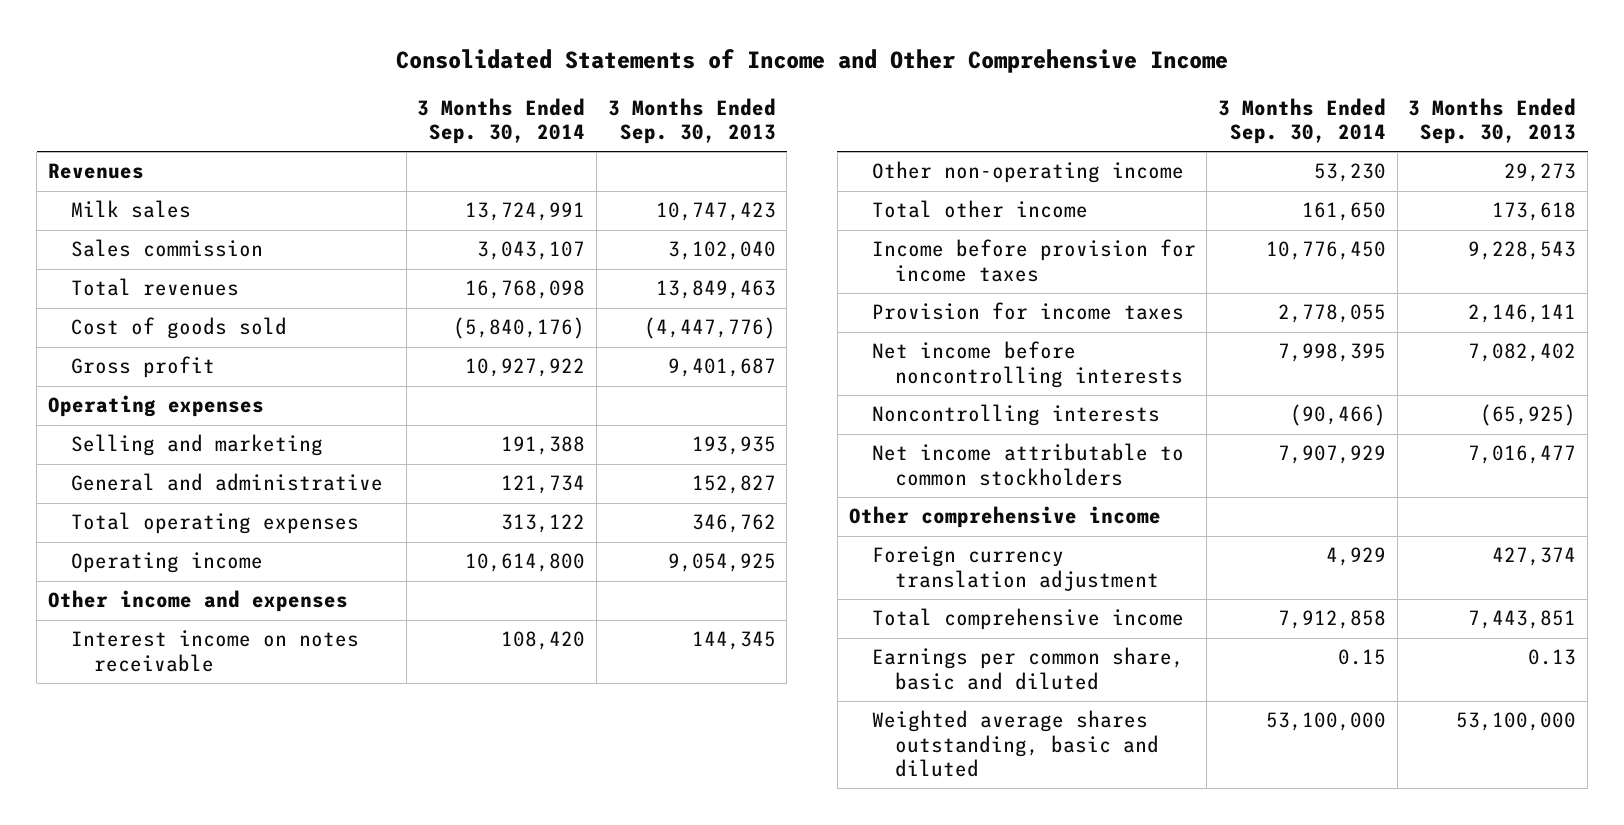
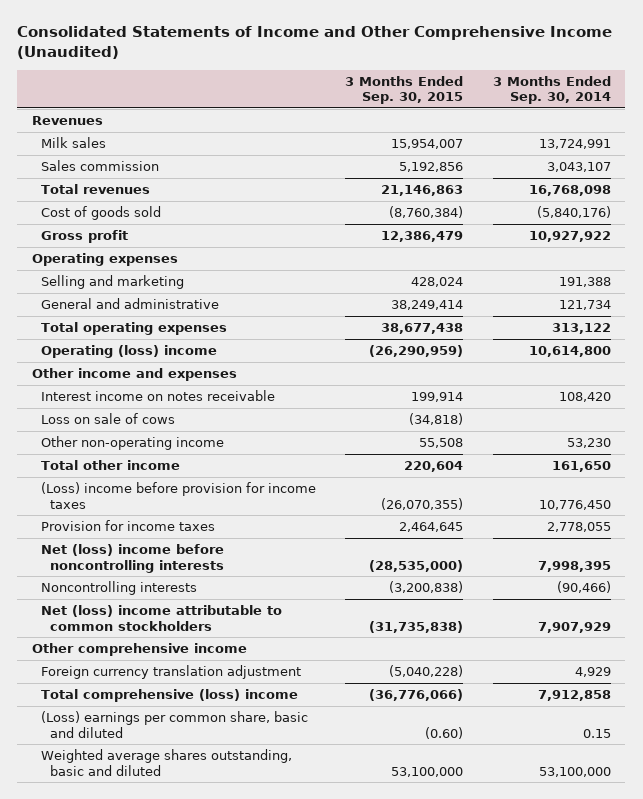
[396,49,1229,74] Consolidated Statements of Income and Other Comprehensive Income -> [17,26,613,60] Consolidated Statements of Income and Other Comprehensive Income (Unaudited)
[607,97,776,144] 3 Months Ended Sep. 30, 2013 -> none
none -> [345,75,464,105] 3 Months Ended Sep. 30, 2015
[70,552,263,574] Operating income -> [41,344,218,358] Operating (loss) income
none -> [41,412,176,424] Loss on sale of cows
[871,239,1196,282] Income before provision for income taxes -> [41,481,317,509] (Loss) income before provision for income taxes
[871,341,1183,388] Net income before noncontrolling interests -> [41,543,225,573] Net (loss) income before noncontrolling interests
[871,443,1184,486] Net income attributable to common stockholders -> [41,604,283,631] Net (loss) income attributable to common stockholders
[871,608,1184,631] Total comprehensive income -> [41,688,299,702] Total comprehensive (loss) income
[871,647,1184,690] Earnings per common share, basic and diluted -> [41,710,309,738] (Loss) earnings per common share, basic and diluted

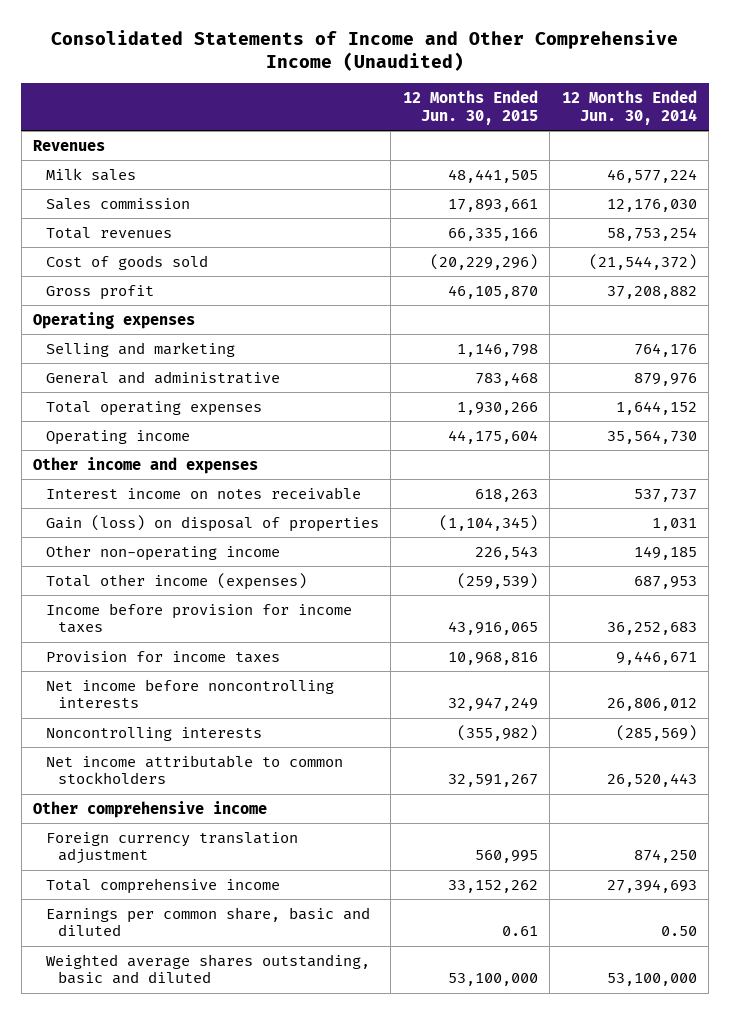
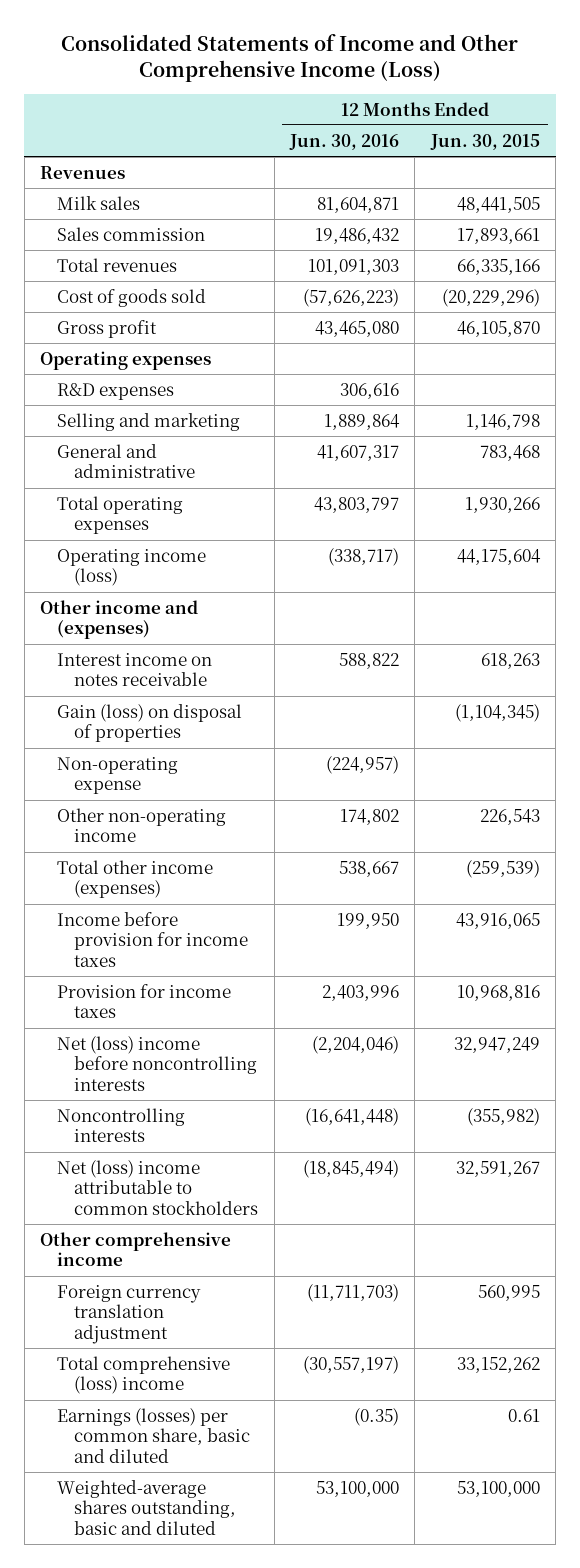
[51,29,679,72] Consolidated Statements of Income and Other Comprehensive Income (Unaudited) -> [61,33,519,82] Consolidated Statements of Income and Other Comprehensive Income (Loss)
[561,90,697,125] 12 Months Ended Jun. 30, 2014 -> none
none -> [289,133,400,150] Jun. 30, 2016
none -> [57,382,175,400] R&D expenses
[45,429,190,445] Operating income -> [57,548,207,587] Operating income (loss)
[33,456,259,474] Other income and expenses -> [40,599,199,640] Other income and (expenses)
none -> [57,756,179,795] Non-operating expense
[45,678,334,709] Net income before noncontrolling interests -> [57,1035,258,1091] Net (loss) income before noncontrolling interests
[45,754,343,785] Net income attributable to common stockholders -> [57,1159,259,1215] Net (loss) income attributable to common stockholders
[45,877,280,894] Total comprehensive income -> [57,1355,231,1395] Total comprehensive (loss) income
[45,906,370,937] Earnings per common share, basic and diluted -> [57,1407,251,1463] Earnings (losses) per common share, basic and diluted
[45,953,370,985] Weighted average shares outstanding, basic and diluted -> [57,1479,237,1535] Weighted-average shares outstanding, basic and diluted

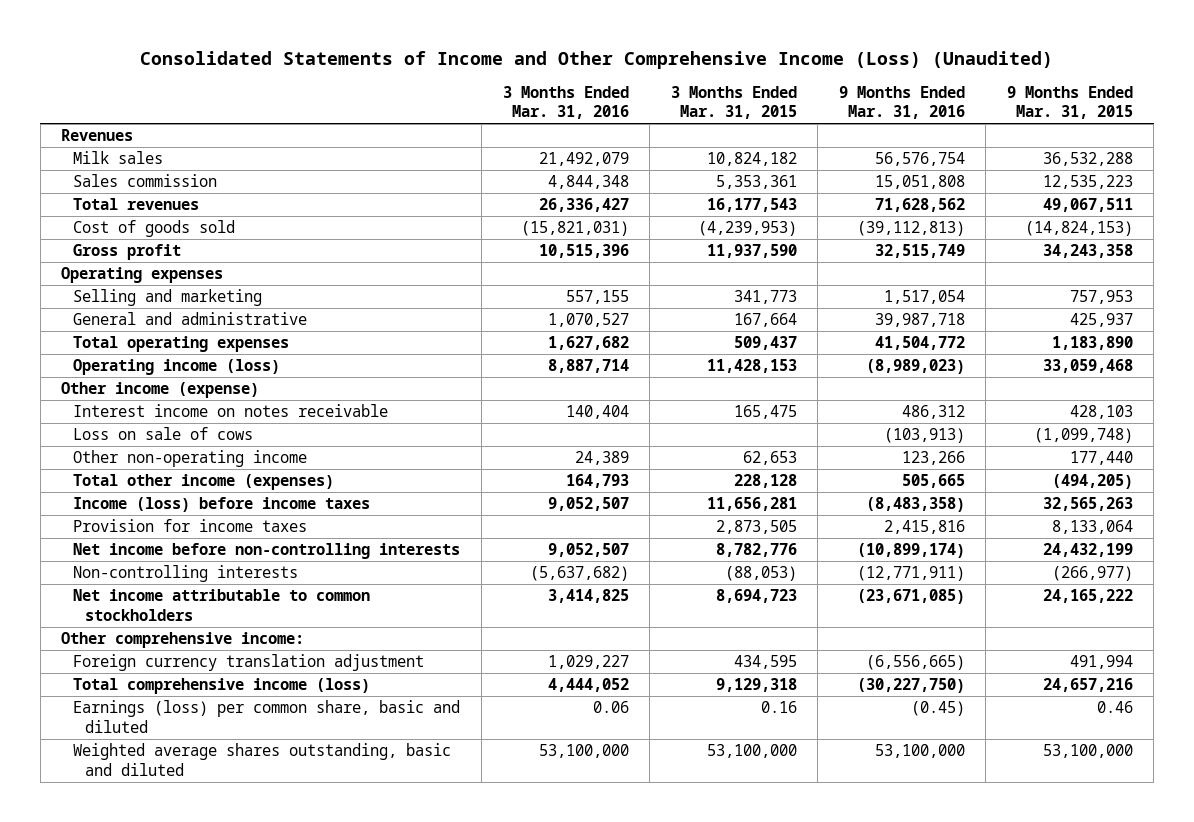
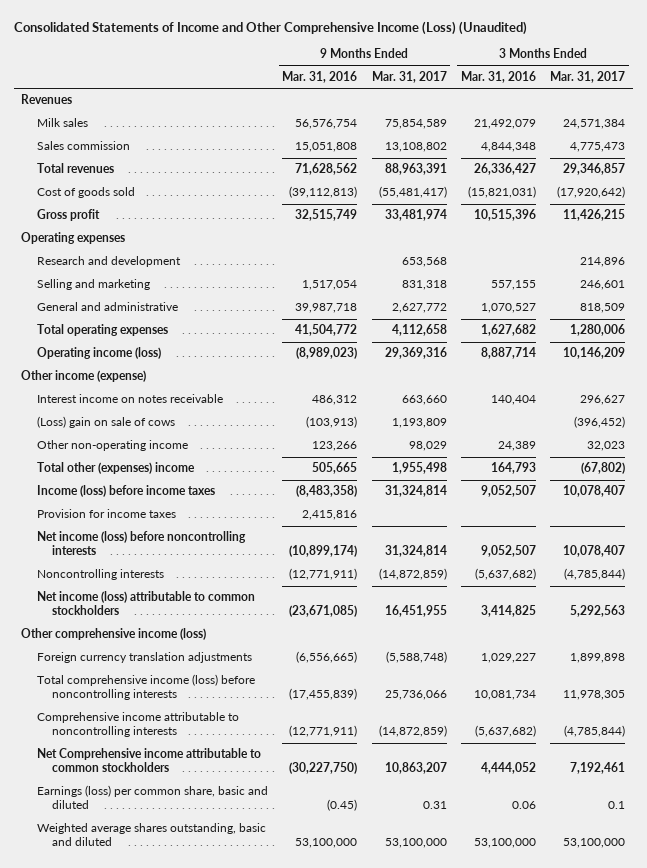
[670,85,797,120] 3 Months Ended Mar. 31, 2015 -> none
[1006,85,1133,120] 9 Months Ended Mar. 31, 2015 -> none
none -> [371,71,447,84] Mar. 31, 2017
none -> [550,71,626,84] Mar. 31, 2017
none -> [36,256,181,268] Research and development
[73,427,254,441] Loss on sale of cows -> [36,416,175,429] (Loss) gain on sale of cows
[73,474,335,491] Total other income (expenses) -> [36,462,195,475] Total other (expenses) income
[73,543,461,560] Net income before non-controlling interests -> [36,531,246,556] Net income (loss) before noncontrolling interests
[73,565,299,583] Non-controlling interests -> [36,569,164,581] Noncontrolling interests
[73,589,371,621] Net income attributable to common stockholders -> [36,591,255,616] Net income (loss) attributable to common stockholders
[61,632,305,649] Other comprehensive income: -> [21,628,207,641] Other comprehensive income (loss)
[73,654,425,672] Foreign currency translation adjustment -> [36,652,252,664] Foreign currency translation adjustments
none -> [36,674,255,701] Total comprehensive income (loss) before noncontrolling interests
none -> [36,712,239,738] Comprehensive income attributable to noncontrolling interests
[73,678,371,695] Total comprehensive income (loss) -> [36,748,261,773] Net Comprehensive income attributable to common stockholders

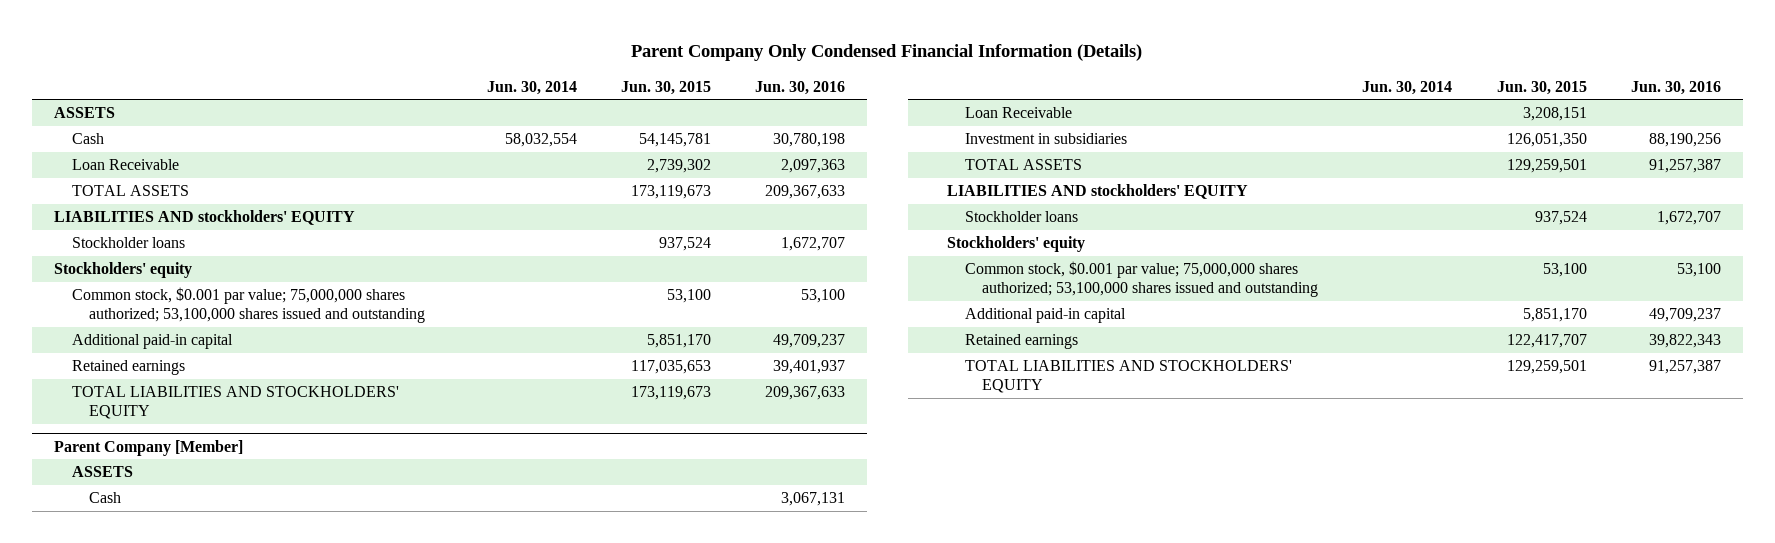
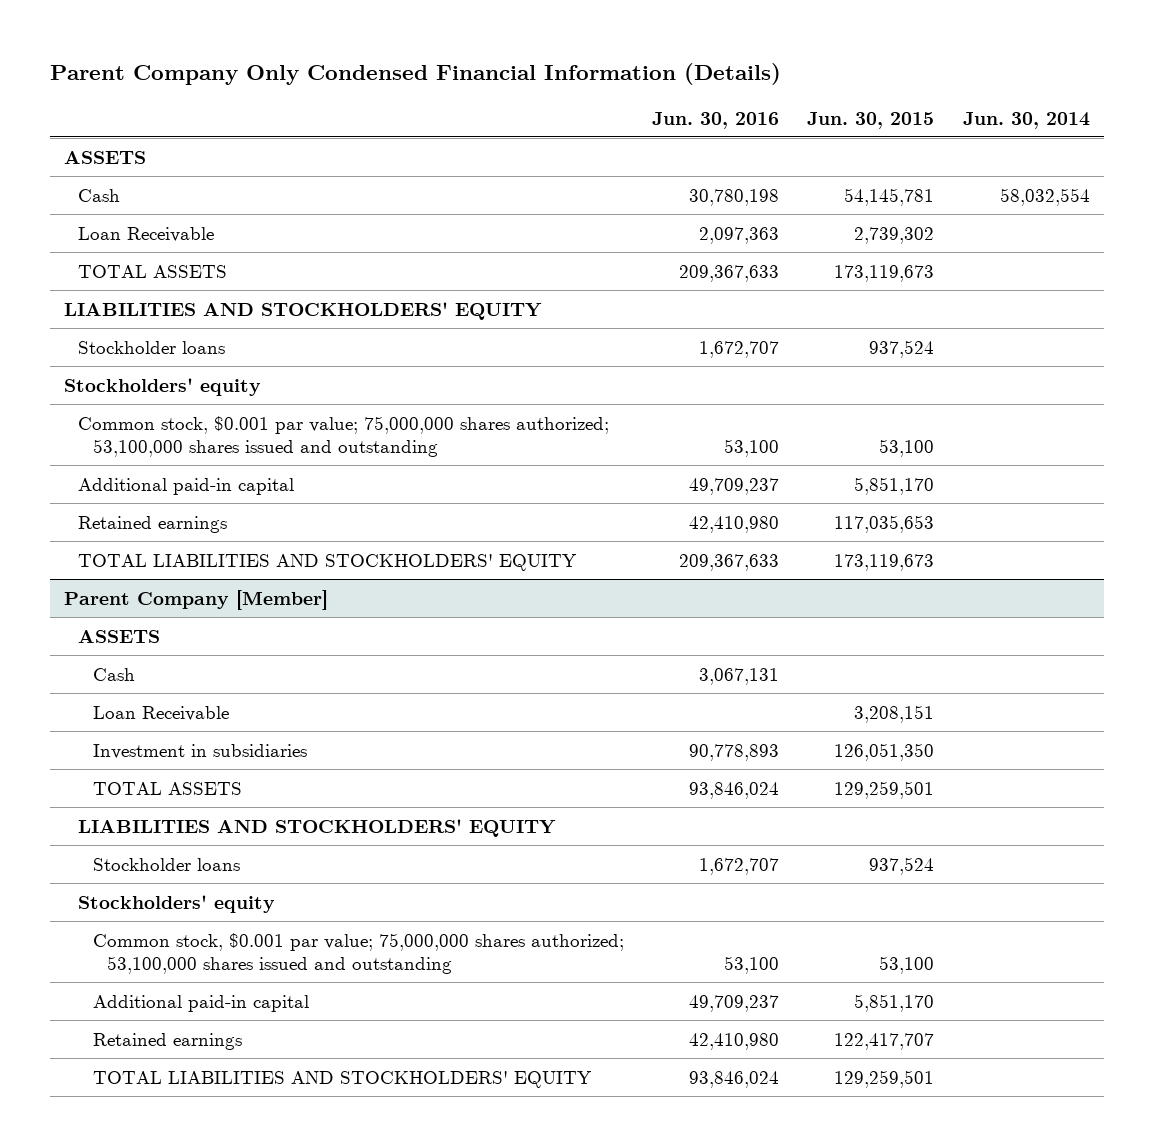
[54,210,356,226] LIABILITIES AND stockholders' EQUITY -> [64,301,543,320] LIABILITIES AND STOCKHOLDERS' EQUITY
[773,360,846,375] 39,401,937 -> [689,515,780,533] 42,410,980
[1648,133,1721,148] 88,190,256 -> [689,743,780,761] 90,778,893
[1648,159,1721,174] 91,257,387 -> [689,781,780,799] 93,846,024
[947,184,1249,200] LIABILITIES AND stockholders' EQUITY -> [78,818,557,837] LIABILITIES AND STOCKHOLDERS' EQUITY
[1648,334,1721,349] 39,822,343 -> [689,1032,780,1050] 42,410,980
[1648,360,1721,375] 91,257,387 -> [689,1070,780,1088] 93,846,024

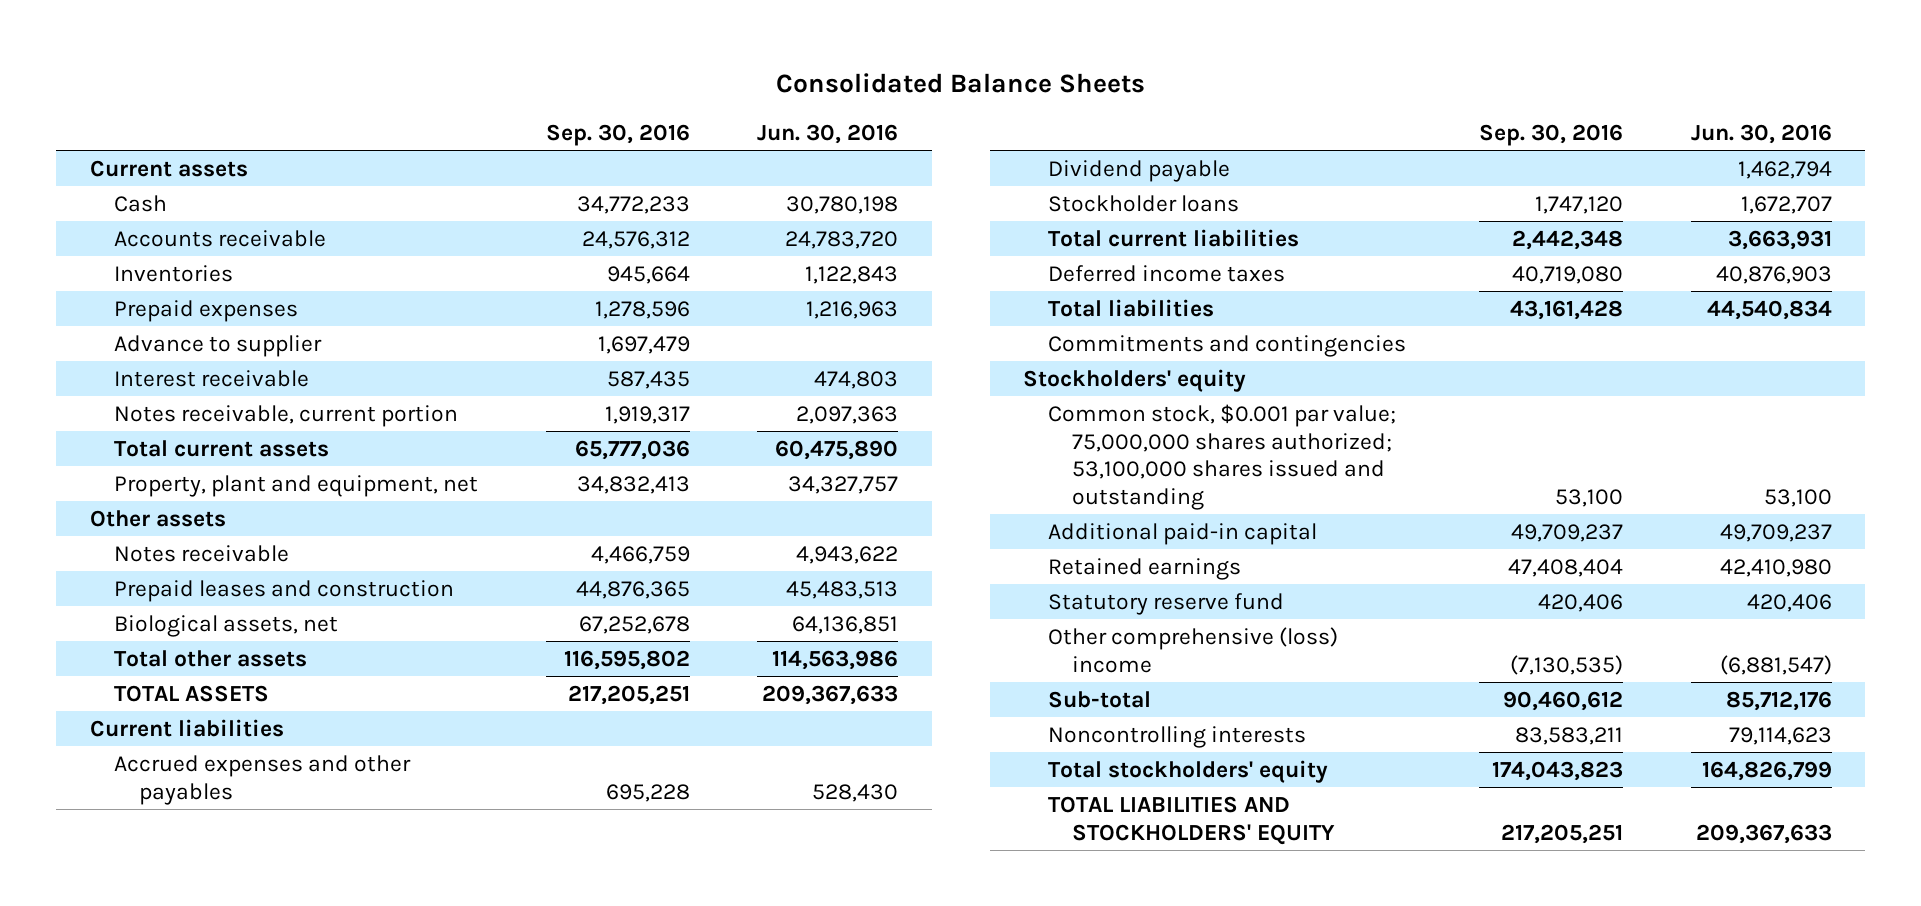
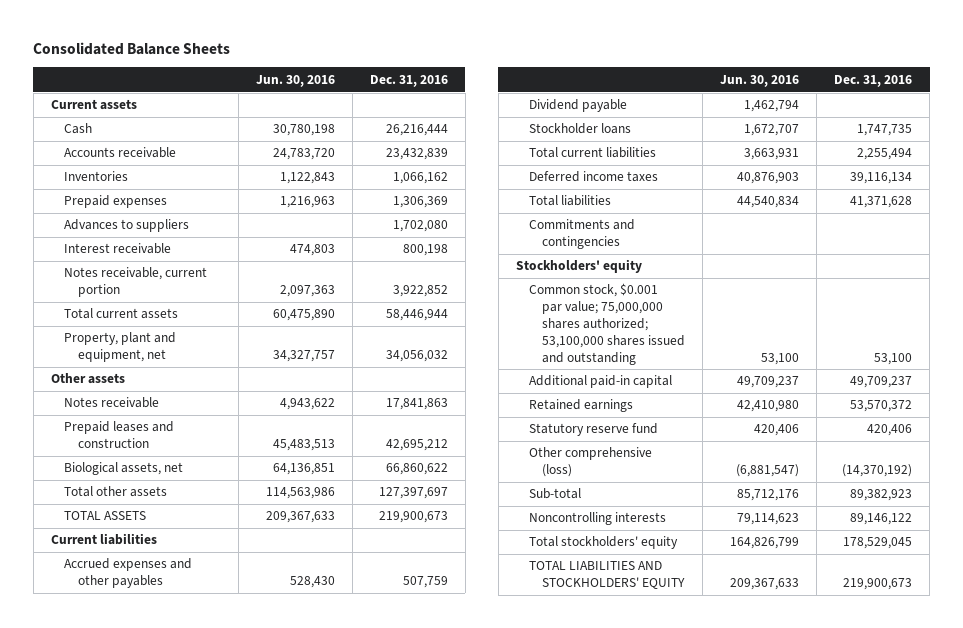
[545,123,690,146] Sep. 30, 2016 -> none
none -> [369,74,448,87] Dec. 31, 2016
[114,334,323,357] Advance to supplier -> [64,219,190,233] Advances to suppliers
[1047,626,1338,673] Other comprehensive (loss) income -> [529,447,653,478] Other comprehensive (loss)

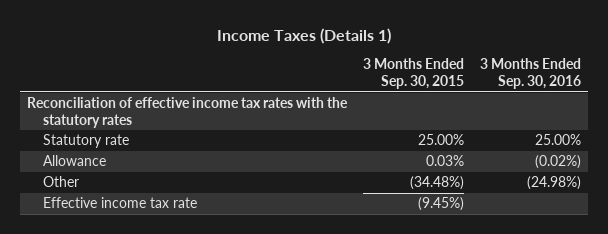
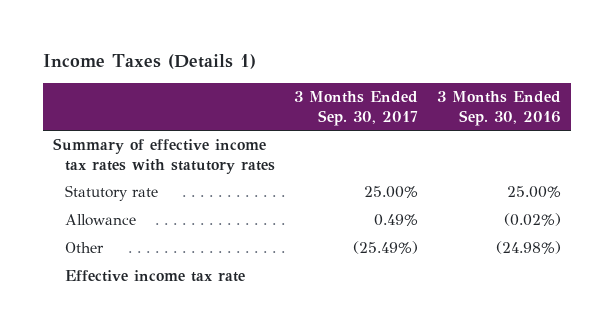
[363,58,465,90] 3 Months Ended Sep. 30, 2015 -> none
none -> [294,90,419,126] 3 Months Ended Sep. 30, 2017
[27,97,349,128] Reconciliation of effective income tax rates with the statutory rates -> [52,138,276,174] Summary of effective income tax rates with statutory rates

